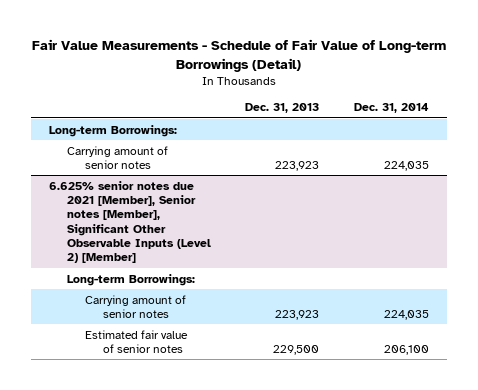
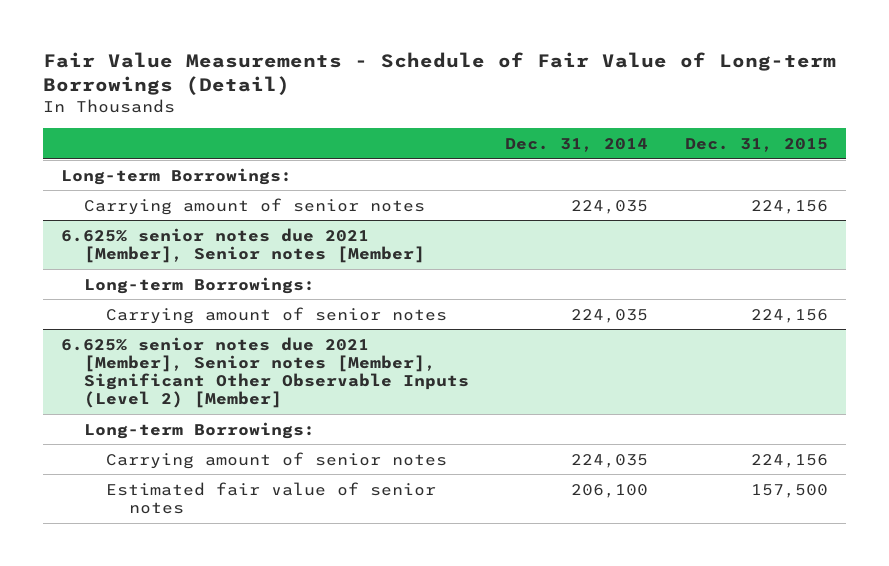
[245,103,320,114] Dec. 31, 2013 -> none
none -> [684,137,828,152] Dec. 31, 2015
none -> [60,227,425,263] 6.625% senior notes due 2021 [Member], Senior notes [Member]
none -> [83,276,315,294] Long-term Borrowings:
none -> [106,306,448,324] Carrying amount of senior notes

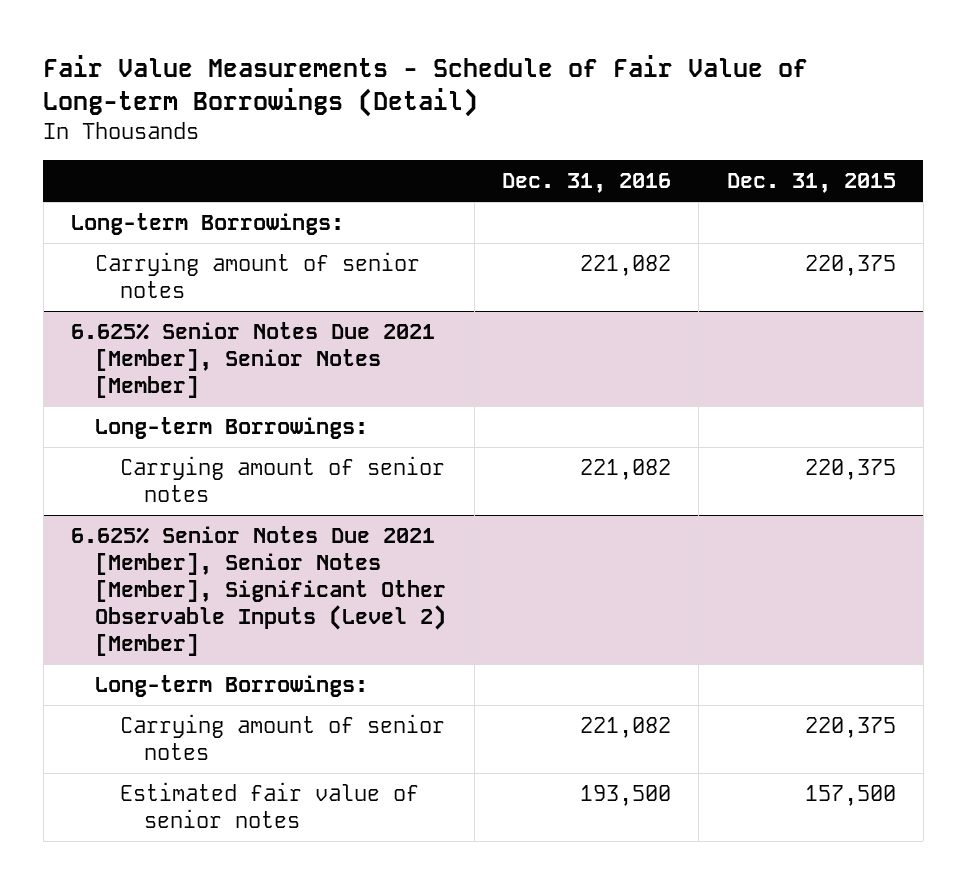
[505,137,649,152] Dec. 31, 2014 -> none
none -> [502,173,672,194] Dec. 31, 2016
[750,199,828,214] 224,156 -> [804,255,896,277] 220,375
[60,227,425,263] 6.625% senior notes due 2021 [Member], Senior notes [Member] -> [71,322,436,399] 6.625% Senior Notes Due 2021 [Member], Senior Notes [Member]
[750,308,828,323] 224,156 -> [804,459,896,481] 220,375
[60,336,469,409] 6.625% senior notes due 2021 [Member], Senior notes [Member], Significant Other Observable Inputs (Level 2) [Member] -> [71,526,447,656] 6.625% Senior Notes Due 2021 [Member], Senior Notes [Member], Significant Other Observable Inputs (Level 2) [Member]
[750,453,828,468] 224,156 -> [804,717,896,739] 220,375

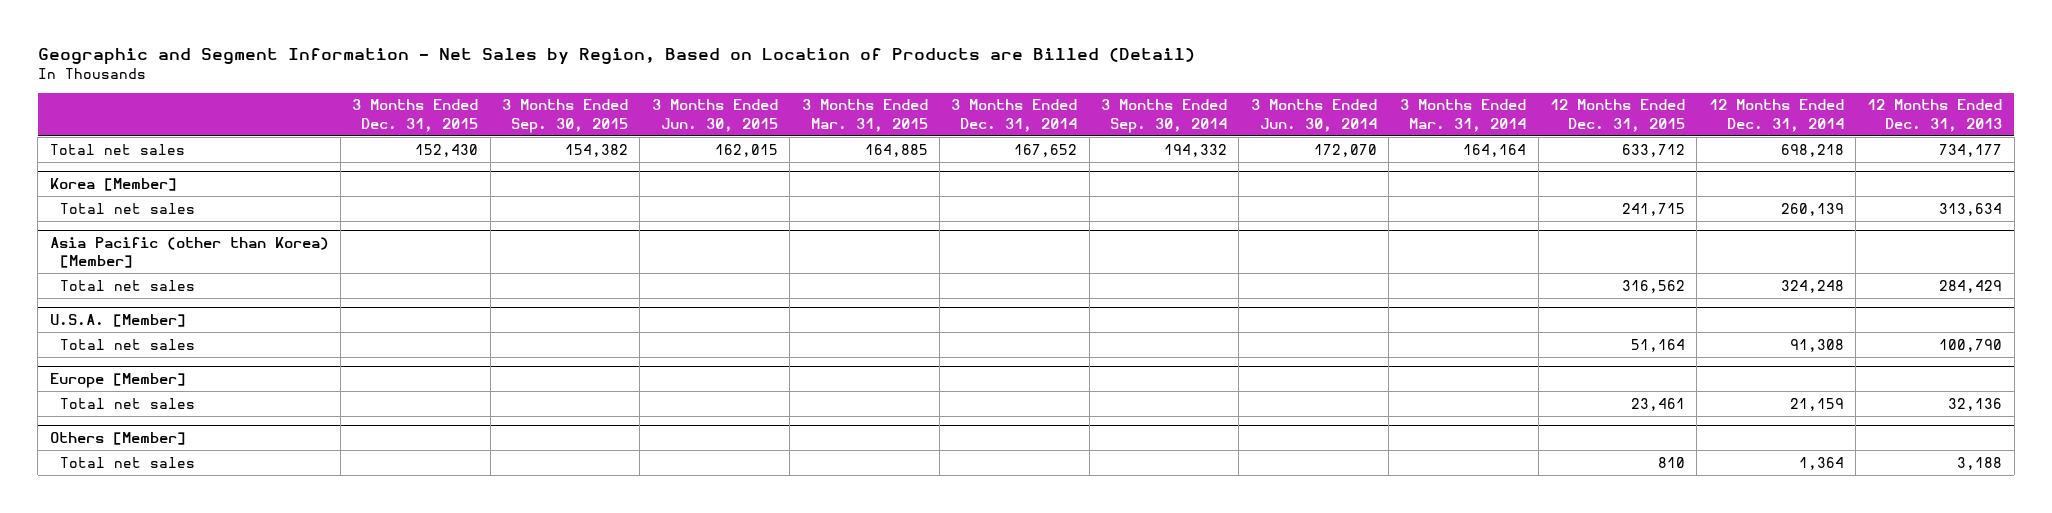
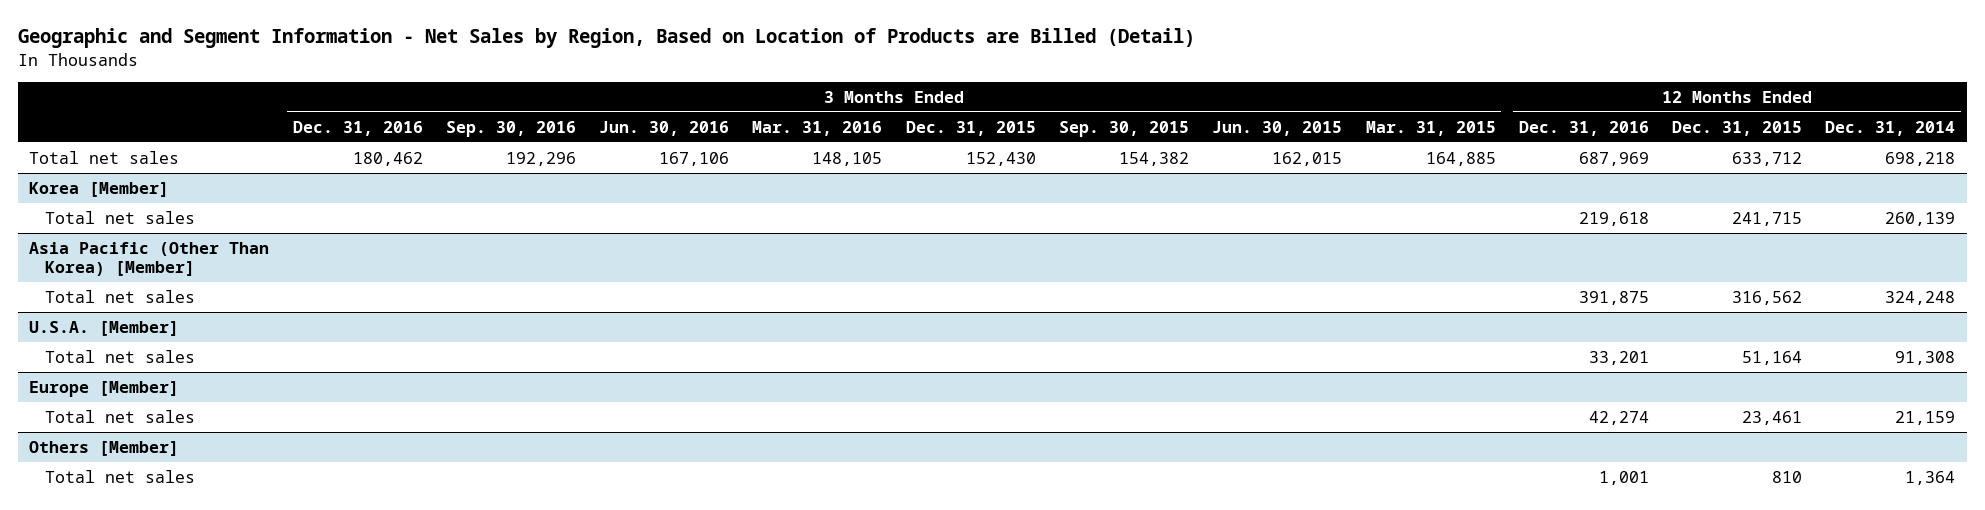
[951,99,1078,132] 3 Months Ended Dec. 31, 2014 -> none
[1100,99,1227,133] 3 Months Ended Sep. 30, 2014 -> none
[1250,99,1377,132] 3 Months Ended Jun. 30, 2014 -> none
[1400,99,1527,132] 3 Months Ended Mar. 31, 2014 -> none
[1867,99,2003,132] 12 Months Ended Dec. 31, 2013 -> none
none -> [292,120,423,136] Dec. 31, 2016
none -> [445,120,576,137] Sep. 30, 2016
none -> [599,120,730,136] Jun. 30, 2016
none -> [752,120,883,136] Mar. 31, 2016
none -> [1518,120,1649,136] Dec. 31, 2016
[49,236,329,269] Asia Pacific (other than Korea) [Member] -> [29,241,270,276] Asia Pacific (Other Than Korea) [Member]

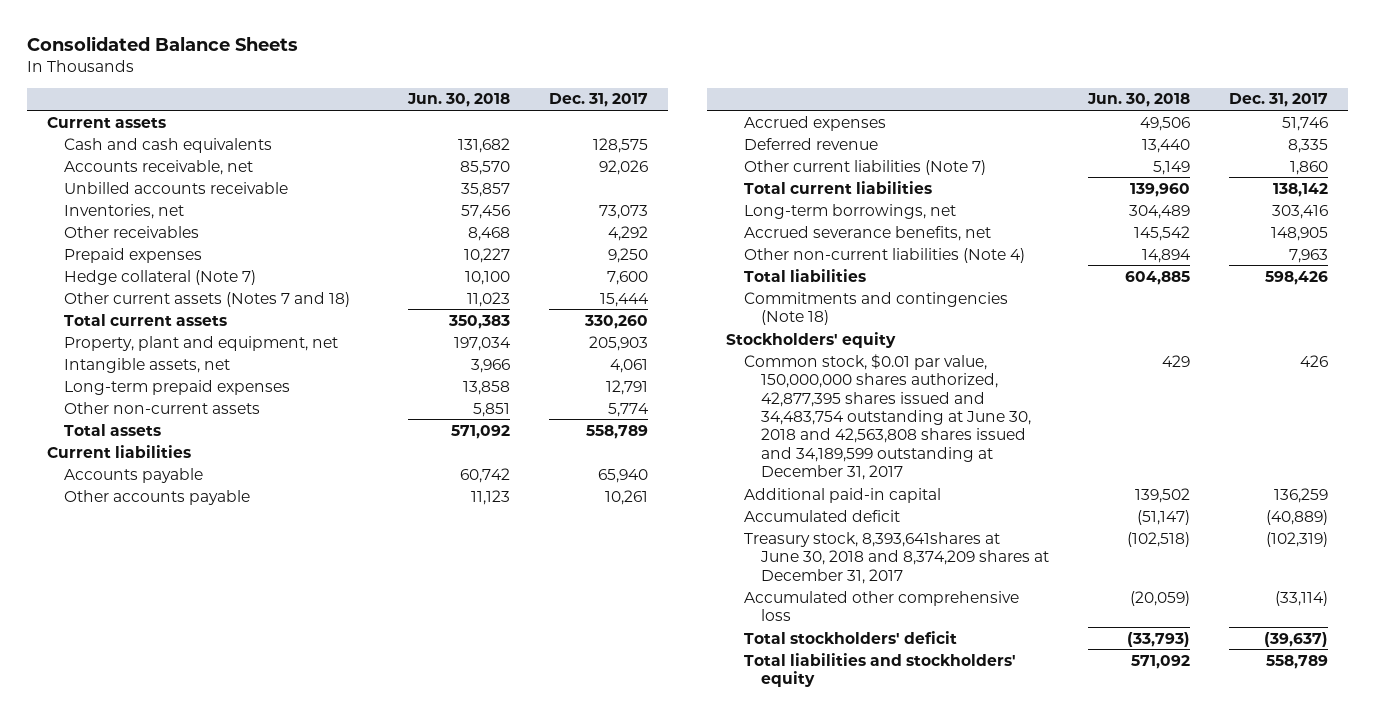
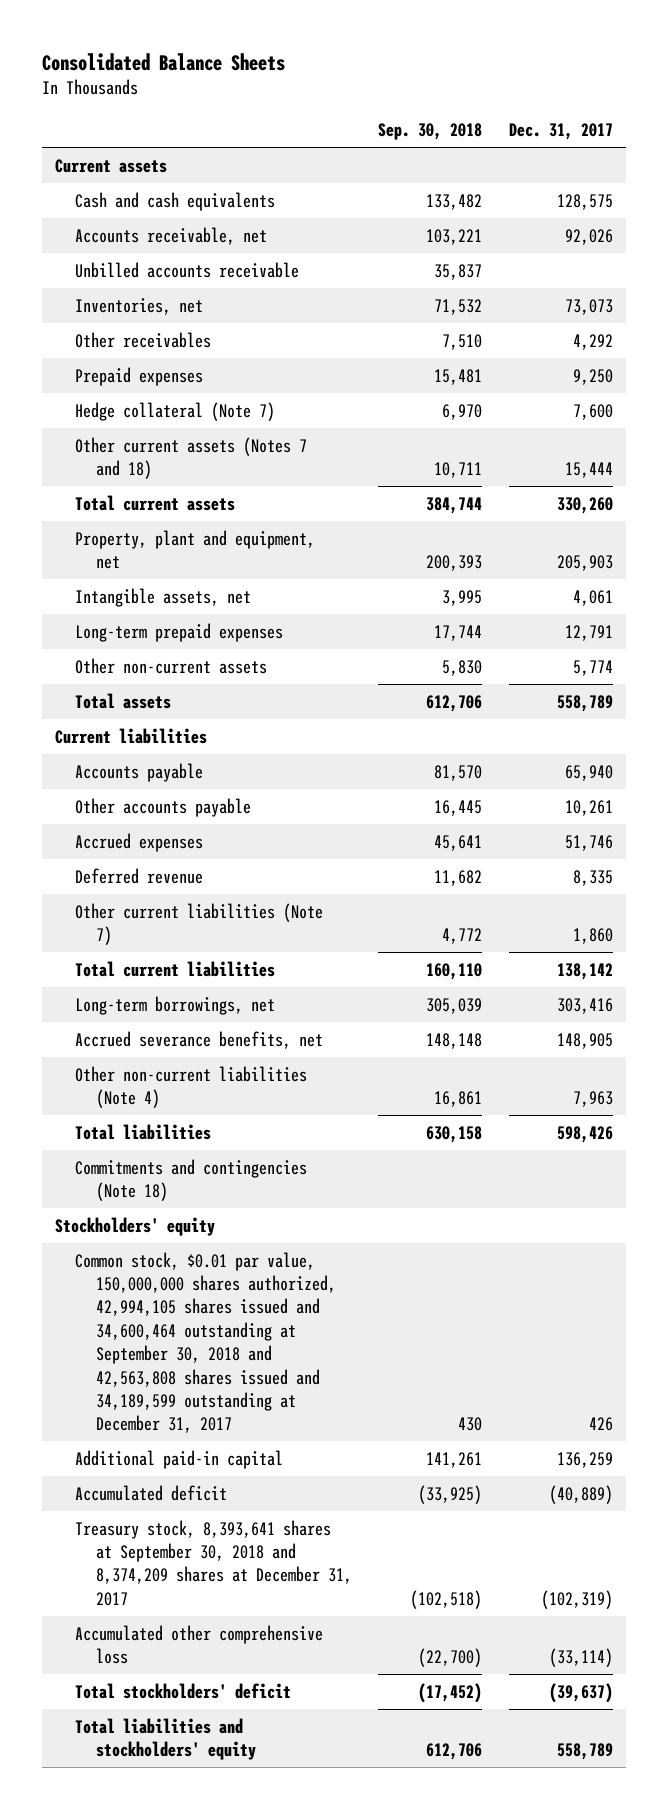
[407,93,511,108] Jun. 30, 2018 -> none
none -> [378,123,483,141] Sep. 30, 2018
[743,353,1031,481] Common stock, $0.01 par value, 150,000,000 shares authorized, 42,877,395 shares issued and 34,483,754 outstanding at June 30, 2018 and 42,563,808 shares issued and 34,189,599 outstanding at December 31, 2017 -> [75,1251,336,1434] Common stock, $0.01 par value, 150,000,000 shares authorized, 42,994,105 shares issued and 34,600,464 outstanding at September 30, 2018 and 42,563,808 shares issued and 34,189,599 outstanding at December 31, 2017
[743,531,1049,584] Treasury stock, 8,393,641shares at June 30, 2018 and 8,374,209 shares at December 31, 2017 -> [75,1519,352,1606] Treasury stock, 8,393,641 shares at September 30, 2018 and 8,374,209 shares at December 31, 2017

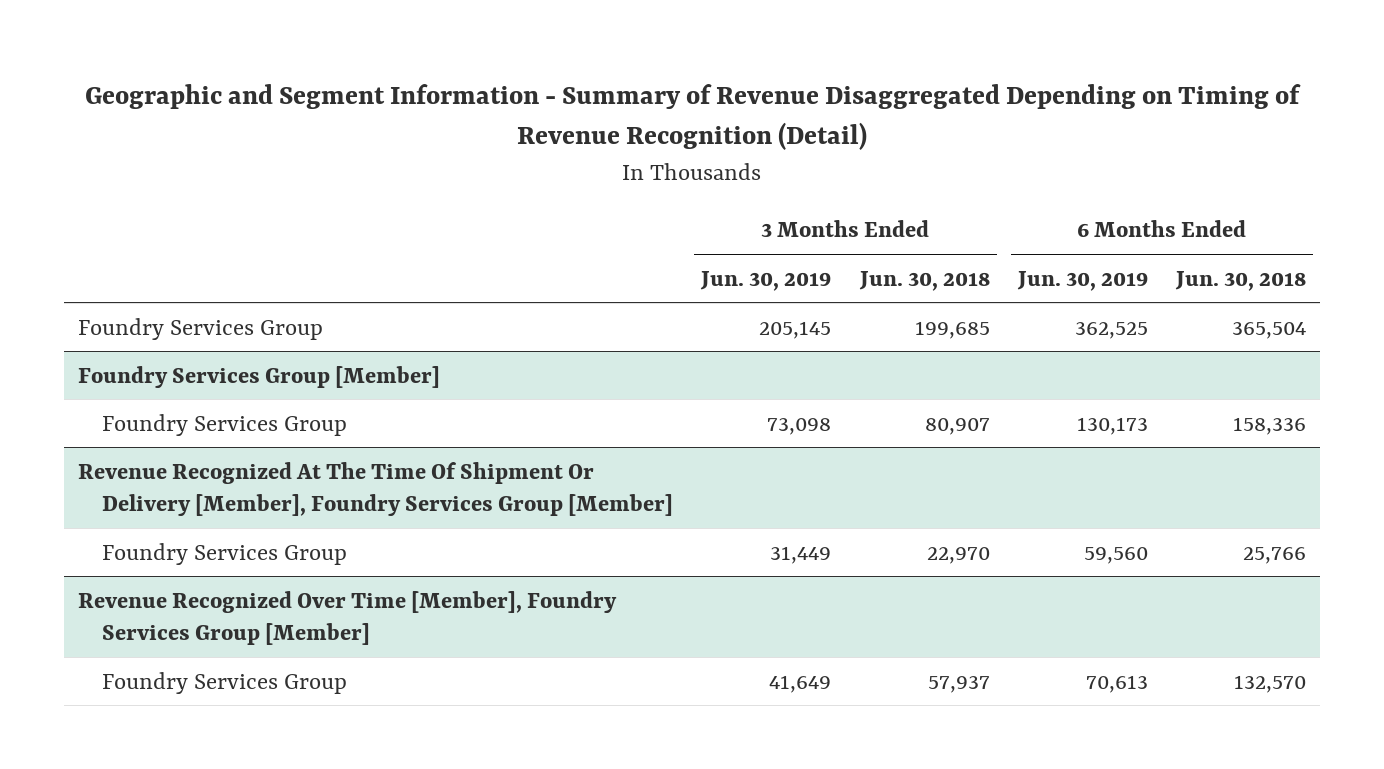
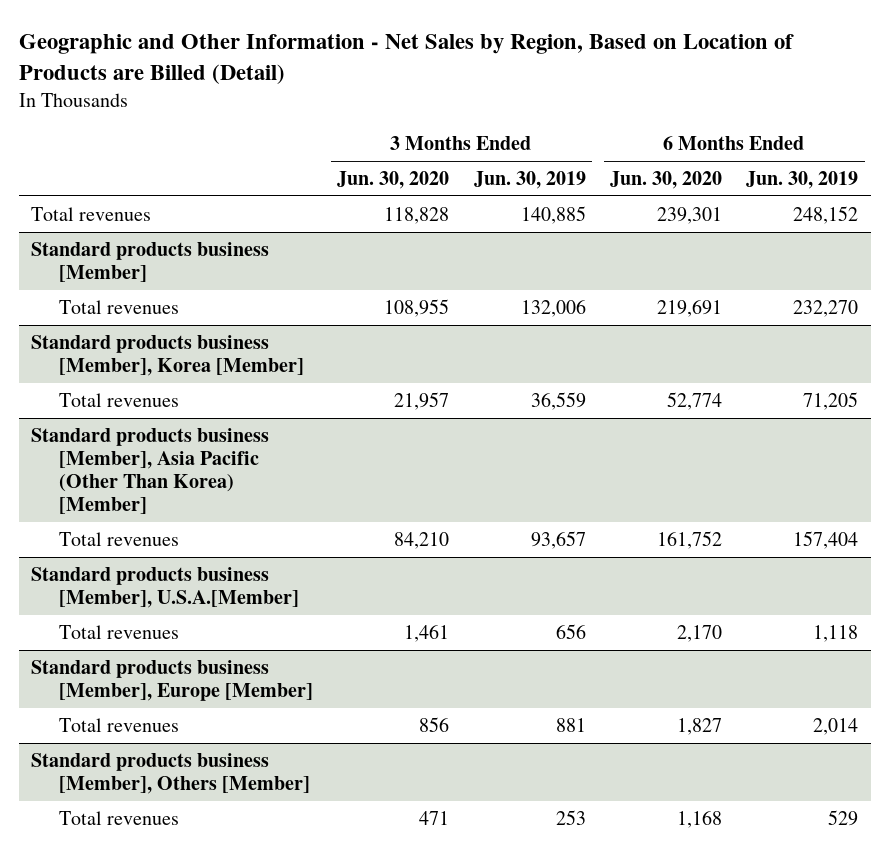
[85,84,1302,151] Geographic and Segment Information - Summary of Revenue Disaggregated Depending on Timing of Revenue Recognition (Detail) -> [18,34,794,85] Geographic and Other Information - Net Sales by Region, Based on Location of Products are Billed (Detail)
[858,270,990,291] Jun. 30, 2018 -> none
[1175,270,1307,291] Jun. 30, 2018 -> none
none -> [337,170,450,189] Jun. 30, 2020
none -> [610,170,723,189] Jun. 30, 2020
[77,317,323,340] Foundry Services Group -> none
[77,365,440,388] Foundry Services Group [Member] -> none
[101,413,347,436] Foundry Services Group -> none
[77,461,673,517] Revenue Recognized At The Time Of Shipment Or Delivery [Member], Foundry Services Group [Member] -> none
[101,542,347,565] Foundry Services Group -> none
[77,590,617,646] Revenue Recognized Over Time [Member], Foundry Services Group [Member] -> none
[101,671,347,694] Foundry Services Group -> none
none -> [30,206,151,221] Total revenues
none -> [30,241,269,282] Standard products business [Member]
none -> [58,299,179,314] Total revenues
none -> [30,334,304,376] Standard products business [Member], Korea [Member]
none -> [58,392,179,407] Total revenues
none -> [30,427,269,515] Standard products business [Member], Asia Pacific (Other Than Korea) [Member]
none -> [58,531,179,546] Total revenues
none -> [30,566,299,608] Standard products business [Member], U.S.A.[Member]
none -> [58,624,179,639] Total revenues
none -> [30,659,313,701] Standard products business [Member], Europe [Member]
none -> [58,717,179,732] Total revenues
none -> [30,752,310,794] Standard products business [Member], Others [Member]
none -> [58,810,179,825] Total revenues

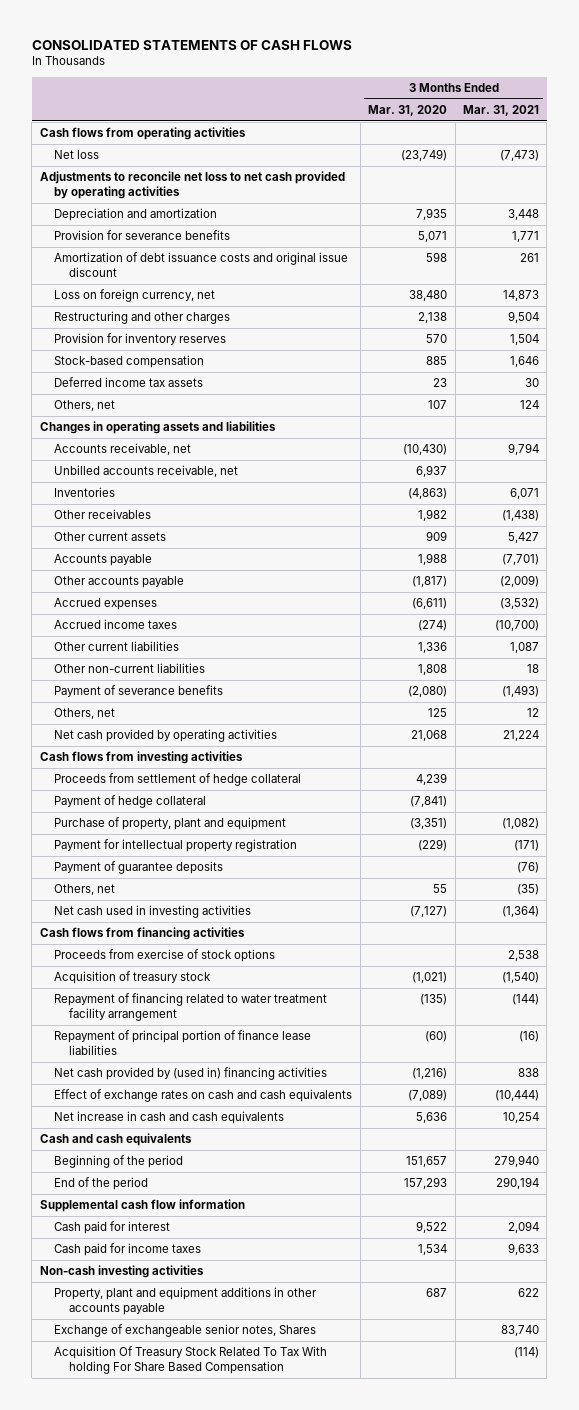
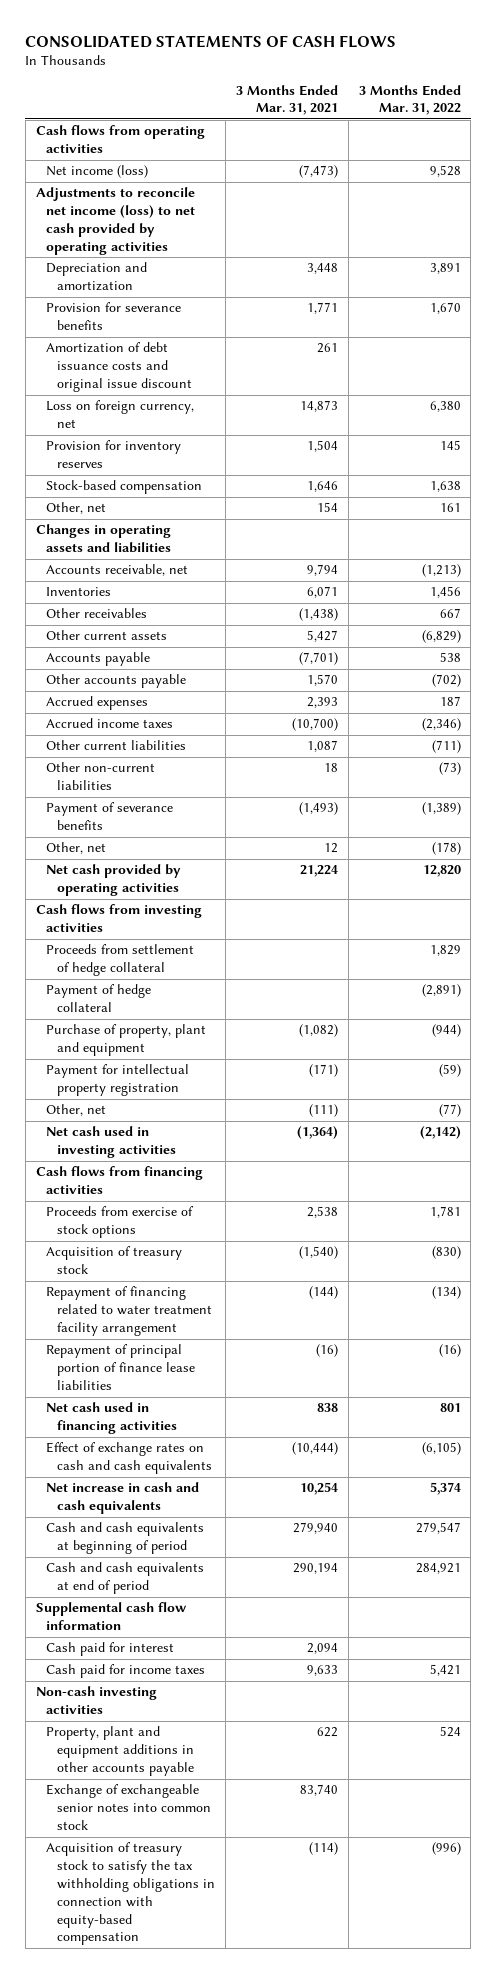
[368,104,448,116] Mar. 31, 2020 -> none
none -> [358,84,461,116] 3 Months Ended Mar. 31, 2022
[54,150,100,160] Net loss -> [46,165,149,179] Net income (loss)
[39,171,345,200] Adjustments to reconcile net loss to net cash provided by operating activities -> [35,187,196,255] Adjustments to reconcile net income (loss) to net cash provided by operating activities
[54,311,231,325] Restructuring and other charges -> none
[54,377,204,388] Deferred income tax assets -> none
[54,400,116,412] Others, net -> [46,502,107,515] Other, net
[520,400,540,410] 124 -> [316,502,338,513] 154
[54,465,239,478] Unbilled accounts receivable, net -> none
[500,575,540,588] (2,009) -> [306,674,338,687] 1,570
[500,598,540,610] (3,532) -> [306,697,338,709] 2,393
[54,708,116,720] Others, net -> [46,842,107,855] Other, net
[54,861,224,875] Payment of guarantee deposits -> none
[54,884,116,896] Others, net -> [46,1104,107,1117] Other, net
[517,884,540,896] (35) -> [308,1104,338,1118] (111)
[54,1067,328,1081] Net cash provided by (used in) financing activities -> [46,1402,178,1435] Net cash used in financing activities
[39,1133,192,1147] Cash and cash equivalents -> none
[54,1155,184,1169] Beginning of the period -> [46,1522,205,1555] Cash and cash equivalents at beginning of period
[54,1177,149,1191] End of the period -> [46,1562,205,1595] Cash and cash equivalents at end of period
[54,1324,317,1338] Exchange of exchangeable senior notes, Shares -> [46,1784,212,1831] Exchange of exchangeable senior notes into common stock
[54,1346,328,1375] Acquisition Of Treasury Stock Related To Tax With holding For Share Based Compensation -> [46,1842,216,1946] Acquisition of treasury stock to satisfy the tax withholding obligations in connection with equity-based compensation

